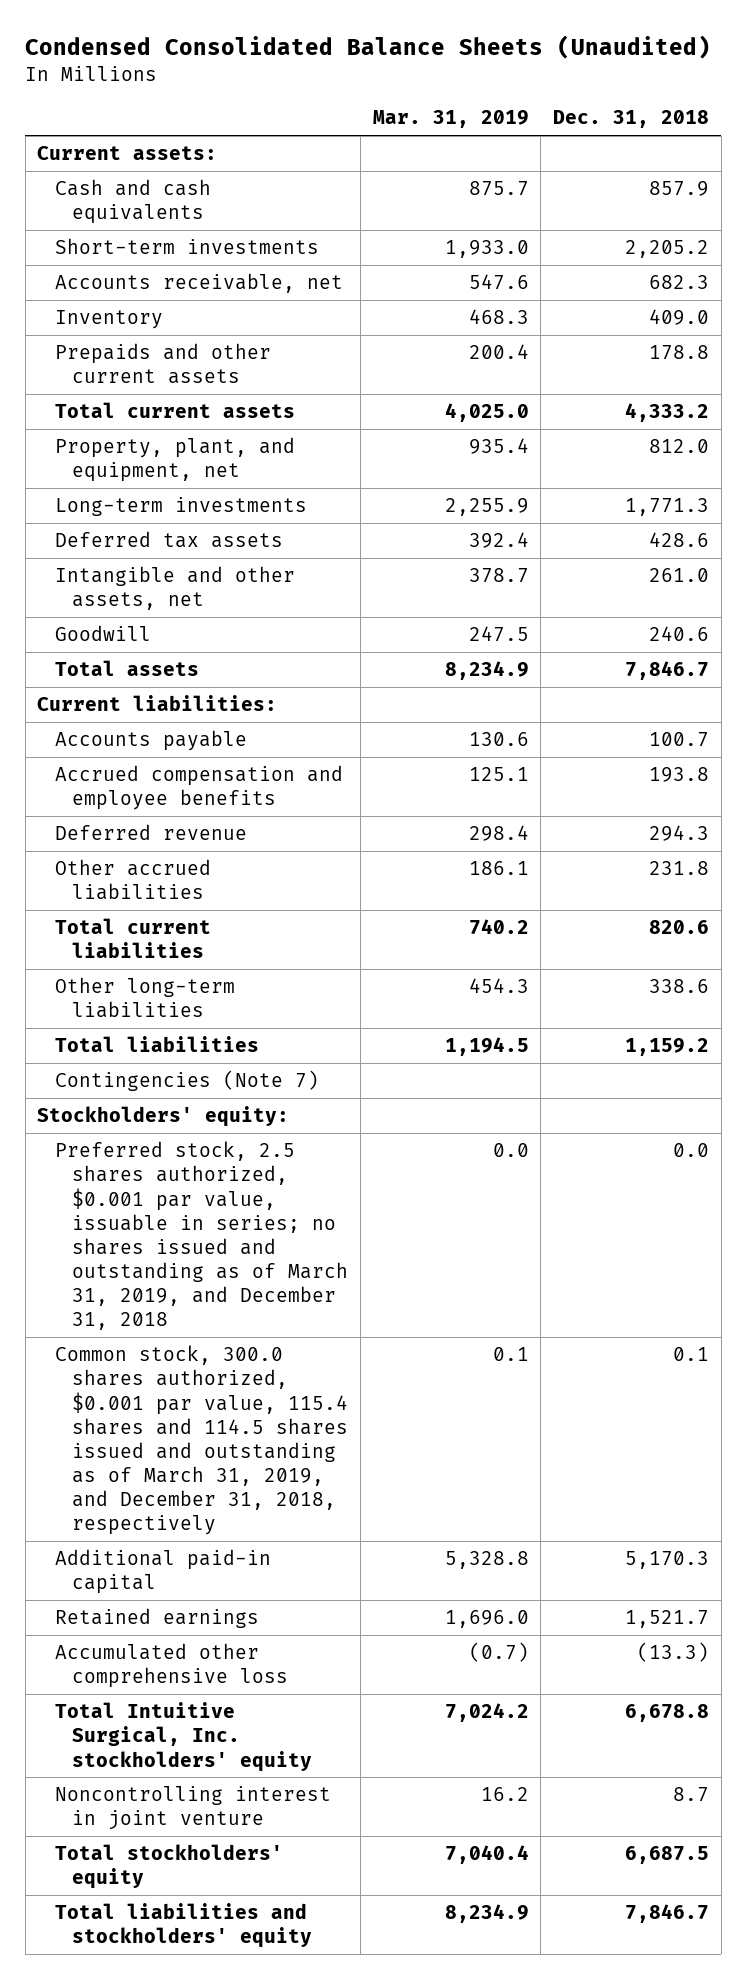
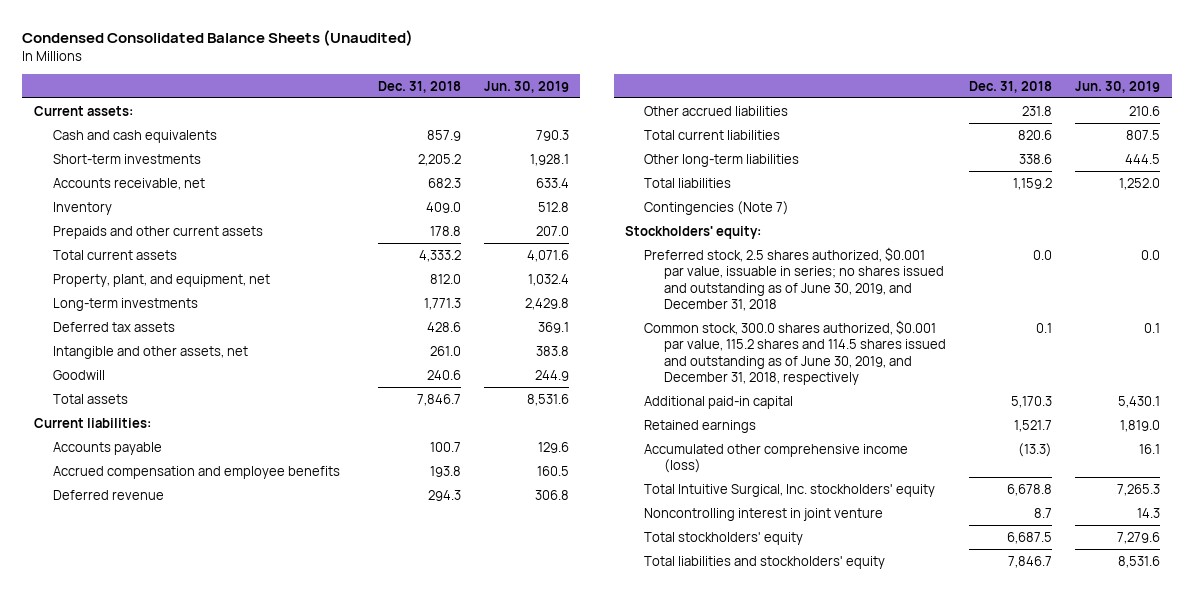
[372,110,529,129] Mar. 31, 2019 -> none
none -> [483,80,569,93] Jun. 30, 2019
[54,1141,349,1331] Preferred stock, 2.5 shares authorized, $0.001 par value, issuable in series; no shares issued and outstanding as of March 31, 2019, and December 31, 2018 -> [644,246,944,312] Preferred stock, 2.5 shares authorized, $0.001 par value, issuable in series; no shares issued and outstanding as of June 30, 2019, and December 31, 2018
[54,1345,349,1536] Common stock, 300.0 shares authorized, $0.001 par value, 115.4 shares and 114.5 shares issued and outstanding as of March 31, 2019, and December 31, 2018, respectively -> [644,319,946,386] Common stock, 300.0 shares authorized, $0.001 par value, 115.2 shares and 114.5 shares issued and outstanding as of June 30, 2019, and December 31, 2018, respectively
[54,1643,289,1689] Accumulated other comprehensive loss -> [644,443,909,474] Accumulated other comprehensive income (loss)

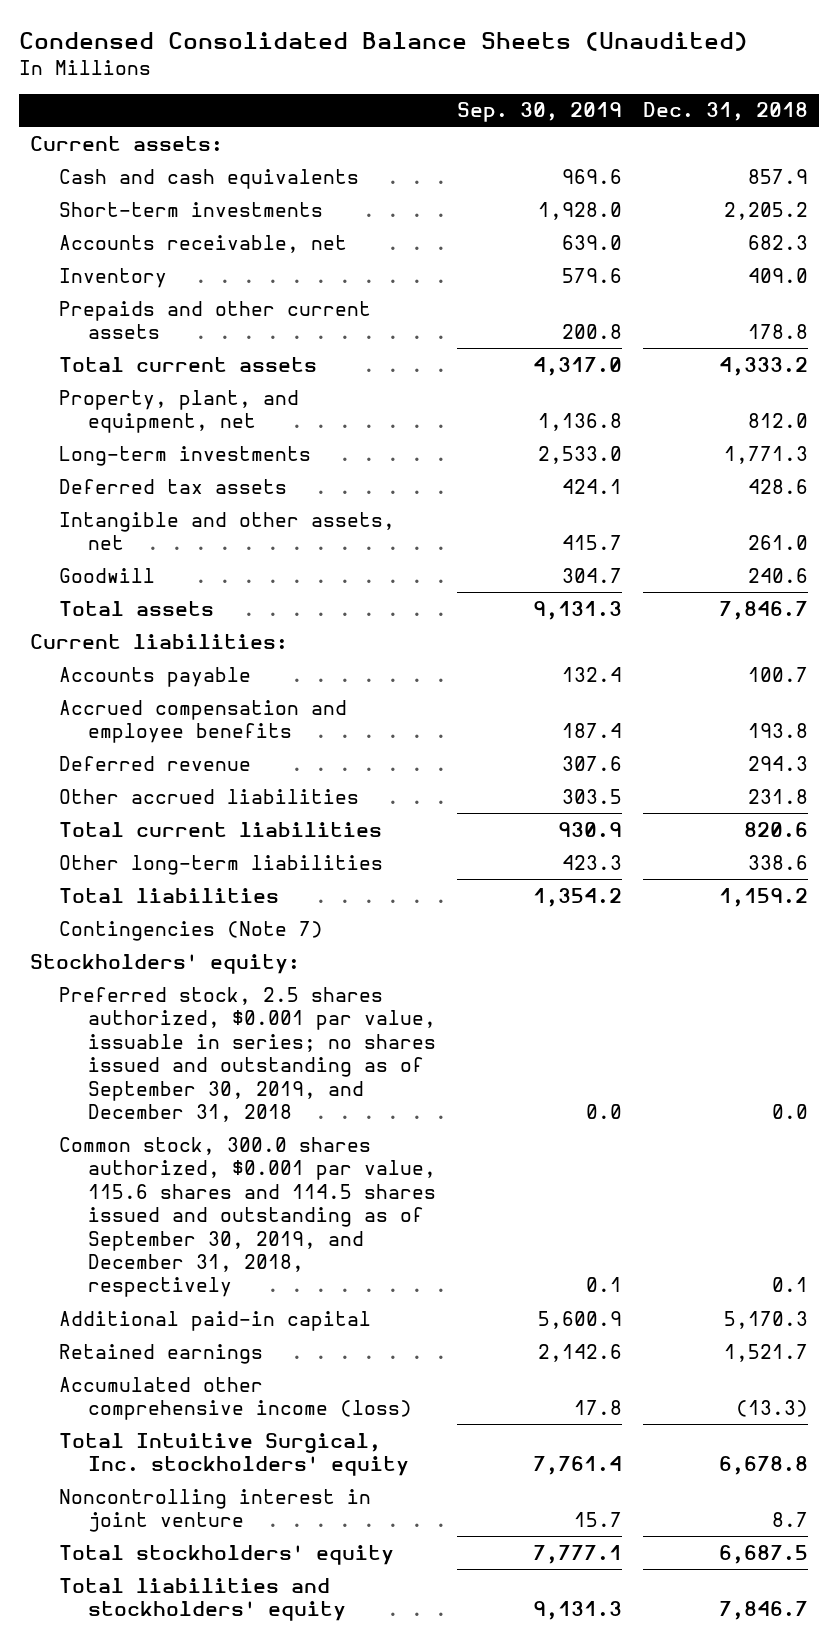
[483,80,569,93] Jun. 30, 2019 -> none
none -> [457,102,623,123] Sep. 30, 2019
[644,246,944,312] Preferred stock, 2.5 shares authorized, $0.001 par value, issuable in series; no shares issued and outstanding as of June 30, 2019, and December 31, 2018 -> [59,986,437,1123] Preferred stock, 2.5 shares authorized, $0.001 par value, issuable in series; no shares issued and outstanding as of September 30, 2019, and December 31, 2018
[644,319,946,386] Common stock, 300.0 shares authorized, $0.001 par value, 115.2 shares and 114.5 shares issued and outstanding as of June 30, 2019, and December 31, 2018, respectively -> [59,1136,437,1298] Common stock, 300.0 shares authorized, $0.001 par value, 115.6 shares and 114.5 shares issued and outstanding as of September 30, 2019, and December 31, 2018, respectively

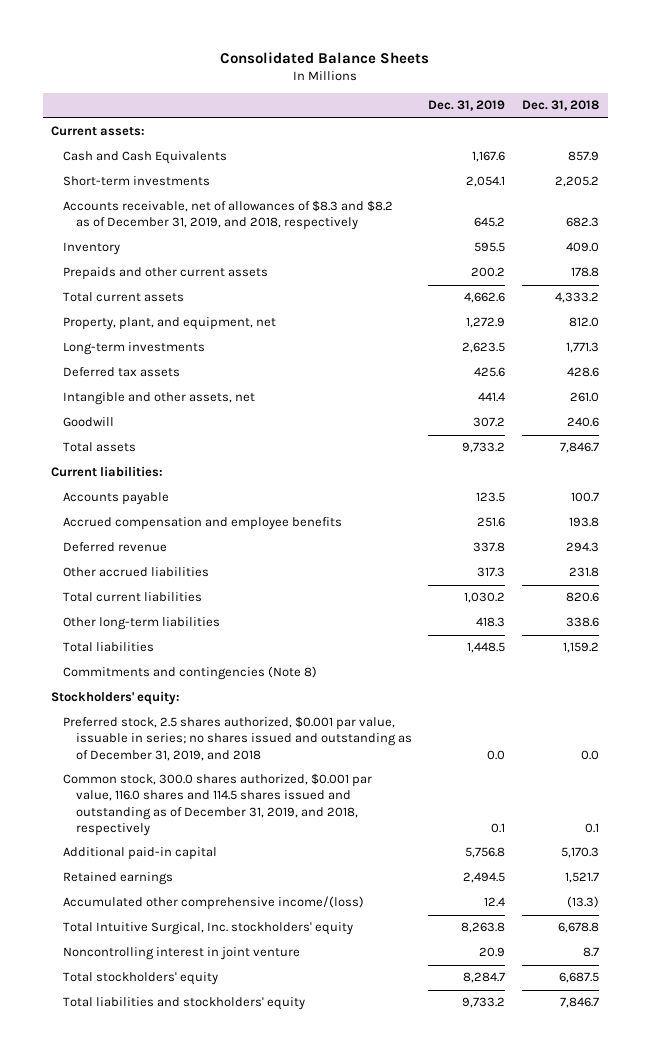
[19,31,749,51] Condensed Consolidated Balance Sheets (Unaudited) -> [220,51,430,64] Consolidated Balance Sheets
[457,102,623,123] Sep. 30, 2019 -> none
none -> [428,100,506,112] Dec. 31, 2019
[59,168,360,189] Cash and cash equivalents -> [63,151,228,165] Cash and Cash Equivalents
[59,234,348,253] Accounts receivable, net -> [63,200,394,231] Accounts receivable, net of allowances of $8.3 and $8.2 as of December 31, 2019, and 2018, respectively
[59,920,324,941] Contingencies (Note 7) -> [63,666,318,681] Commitments and contingencies (Note 8)
[59,986,437,1123] Preferred stock, 2.5 shares authorized, $0.001 par value, issuable in series; no shares issued and outstanding as of September 30, 2019, and December 31, 2018 -> [63,716,412,761] Preferred stock, 2.5 shares authorized, $0.001 par value, issuable in series; no shares issued and outstanding as of December 31, 2019, and 2018
[59,1136,437,1298] Common stock, 300.0 shares authorized, $0.001 par value, 115.6 shares and 114.5 shares issued and outstanding as of September 30, 2019, and December 31, 2018, respectively -> [63,773,373,836] Common stock, 300.0 shares authorized, $0.001 par value, 116.0 shares and 114.5 shares issued and outstanding as of December 31, 2019, and 2018, respectively
[59,1376,413,1421] Accumulated other comprehensive income (loss) -> [63,896,365,911] Accumulated other comprehensive income/(loss)

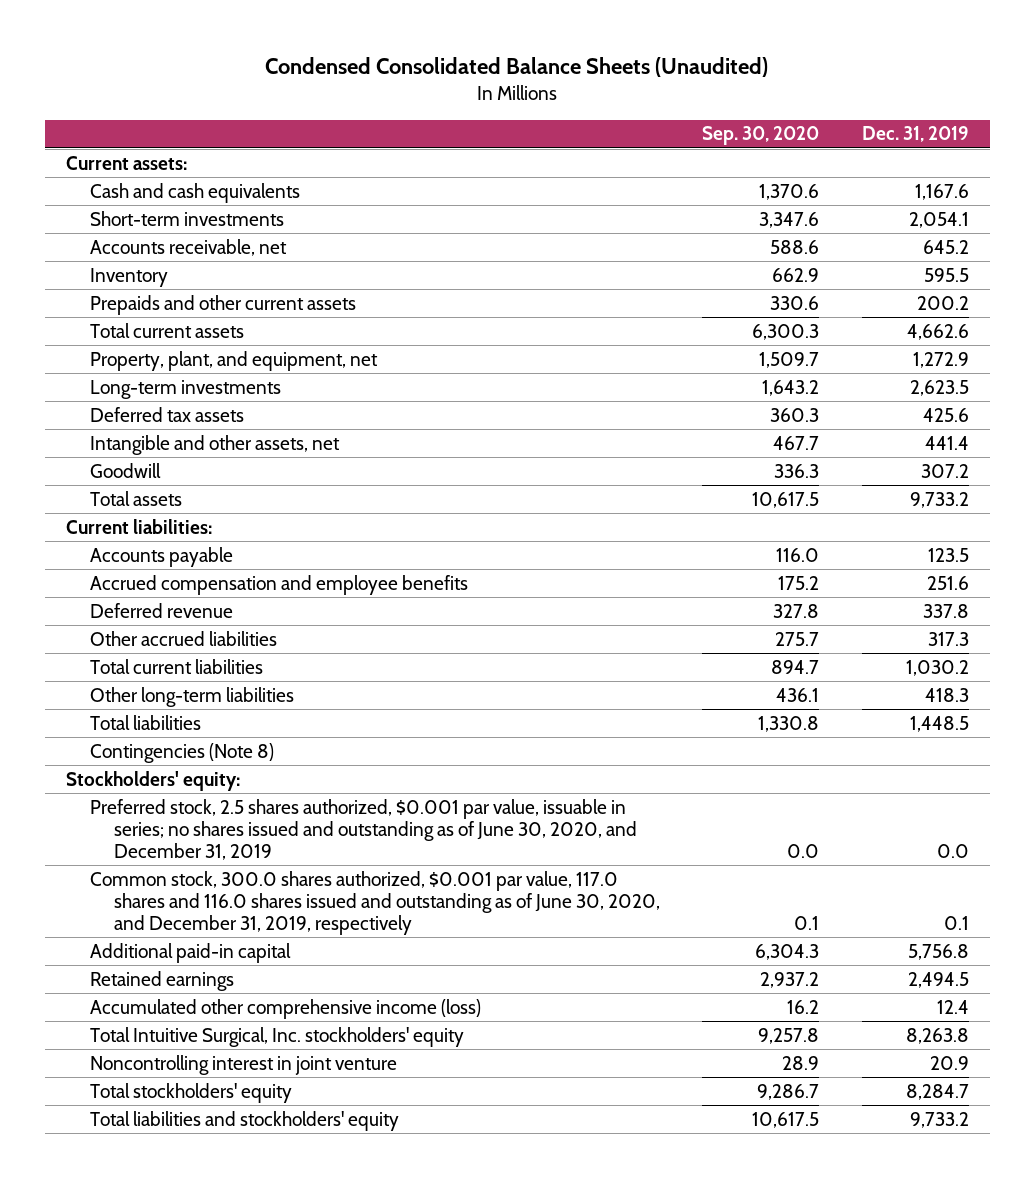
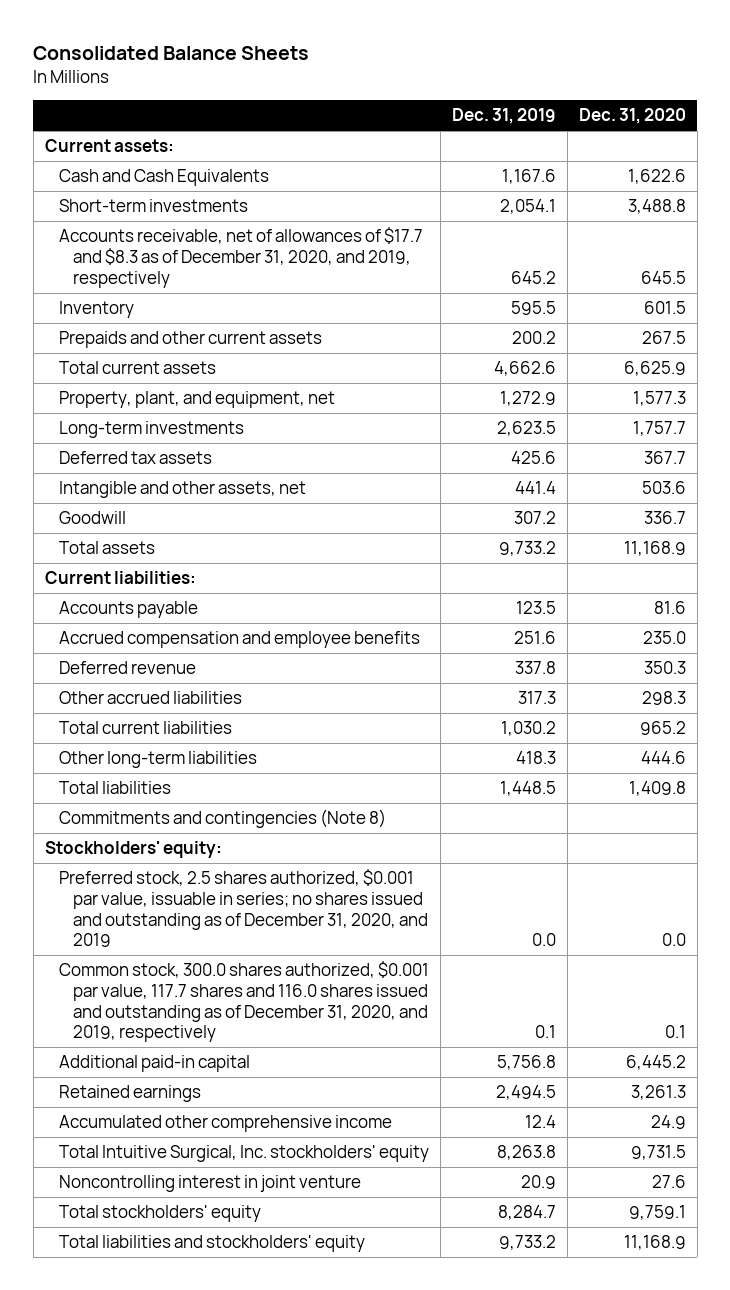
[265,57,769,78] Condensed Consolidated Balance Sheets (Unaudited) -> [33,45,310,60] Consolidated Balance Sheets
[702,126,820,146] Sep. 30, 2020 -> none
none -> [578,108,686,125] Dec. 31, 2020
[89,182,300,203] Cash and cash equivalents -> [59,169,270,187] Cash and Cash Equivalents
[89,238,287,256] Accounts receivable, net -> [59,227,424,288] Accounts receivable, net of allowances of $17.7 and $8.3 as of December 31, 2020, and 2019, respectively
[89,742,274,763] Contingencies (Note 8) -> [59,809,387,829] Commitments and contingencies (Note 8)
[89,798,637,861] Preferred stock, 2.5 shares authorized, $0.001 par value, issuable in series; no shares issued and outstanding as of June 30, 2020, and December 31, 2019 -> [59,869,429,948] Preferred stock, 2.5 shares authorized, $0.001 par value, issuable in series; no shares issued and outstanding as of December 31, 2020, and 2019
[89,870,660,936] Common stock, 300.0 shares authorized, $0.001 par value, 117.0 shares and 116.0 shares issued and outstanding as of June 30, 2020, and December 31, 2019, respectively -> [59,961,430,1043] Common stock, 300.0 shares authorized, $0.001 par value, 117.7 shares and 116.0 shares issued and outstanding as of December 31, 2020, and 2019, respectively
[89,998,481,1019] Accumulated other comprehensive income (loss) -> [59,1115,393,1133] Accumulated other comprehensive income

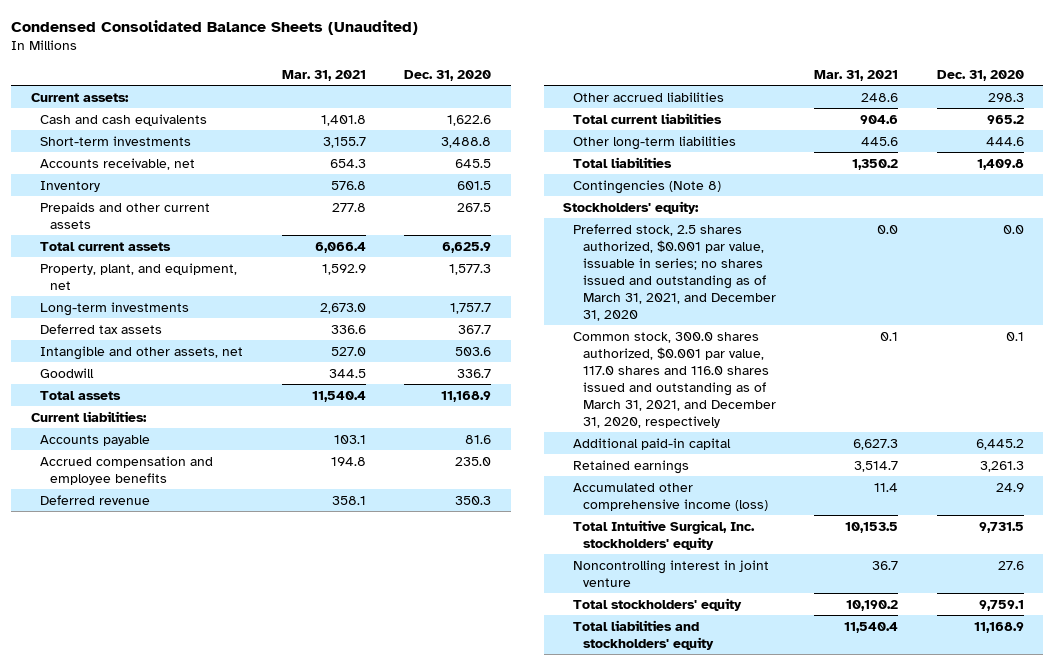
[33,45,310,60] Consolidated Balance Sheets -> [11,19,419,35] Condensed Consolidated Balance Sheets (Unaudited)
[451,108,556,125] Dec. 31, 2019 -> none
none -> [281,69,366,81] Mar. 31, 2021
[59,169,270,187] Cash and Cash Equivalents -> [40,113,208,126] Cash and cash equivalents
[59,227,424,288] Accounts receivable, net of allowances of $17.7 and $8.3 as of December 31, 2020, and 2019, respectively -> [40,157,196,170] Accounts receivable, net
[59,809,387,829] Commitments and contingencies (Note 8) -> [572,179,721,194] Contingencies (Note 8)
[59,869,429,948] Preferred stock, 2.5 shares authorized, $0.001 par value, issuable in series; no shares issued and outstanding as of December 31, 2020, and 2019 -> [572,223,776,321] Preferred stock, 2.5 shares authorized, $0.001 par value, issuable in series; no shares issued and outstanding as of March 31, 2021, and December 31, 2020
[59,961,430,1043] Common stock, 300.0 shares authorized, $0.001 par value, 117.7 shares and 116.0 shares issued and outstanding as of December 31, 2020, and 2019, respectively -> [572,331,776,428] Common stock, 300.0 shares authorized, $0.001 par value, 117.0 shares and 116.0 shares issued and outstanding as of March 31, 2021, and December 31, 2020, respectively
[59,1115,393,1133] Accumulated other comprehensive income -> [572,482,768,511] Accumulated other comprehensive income (loss)

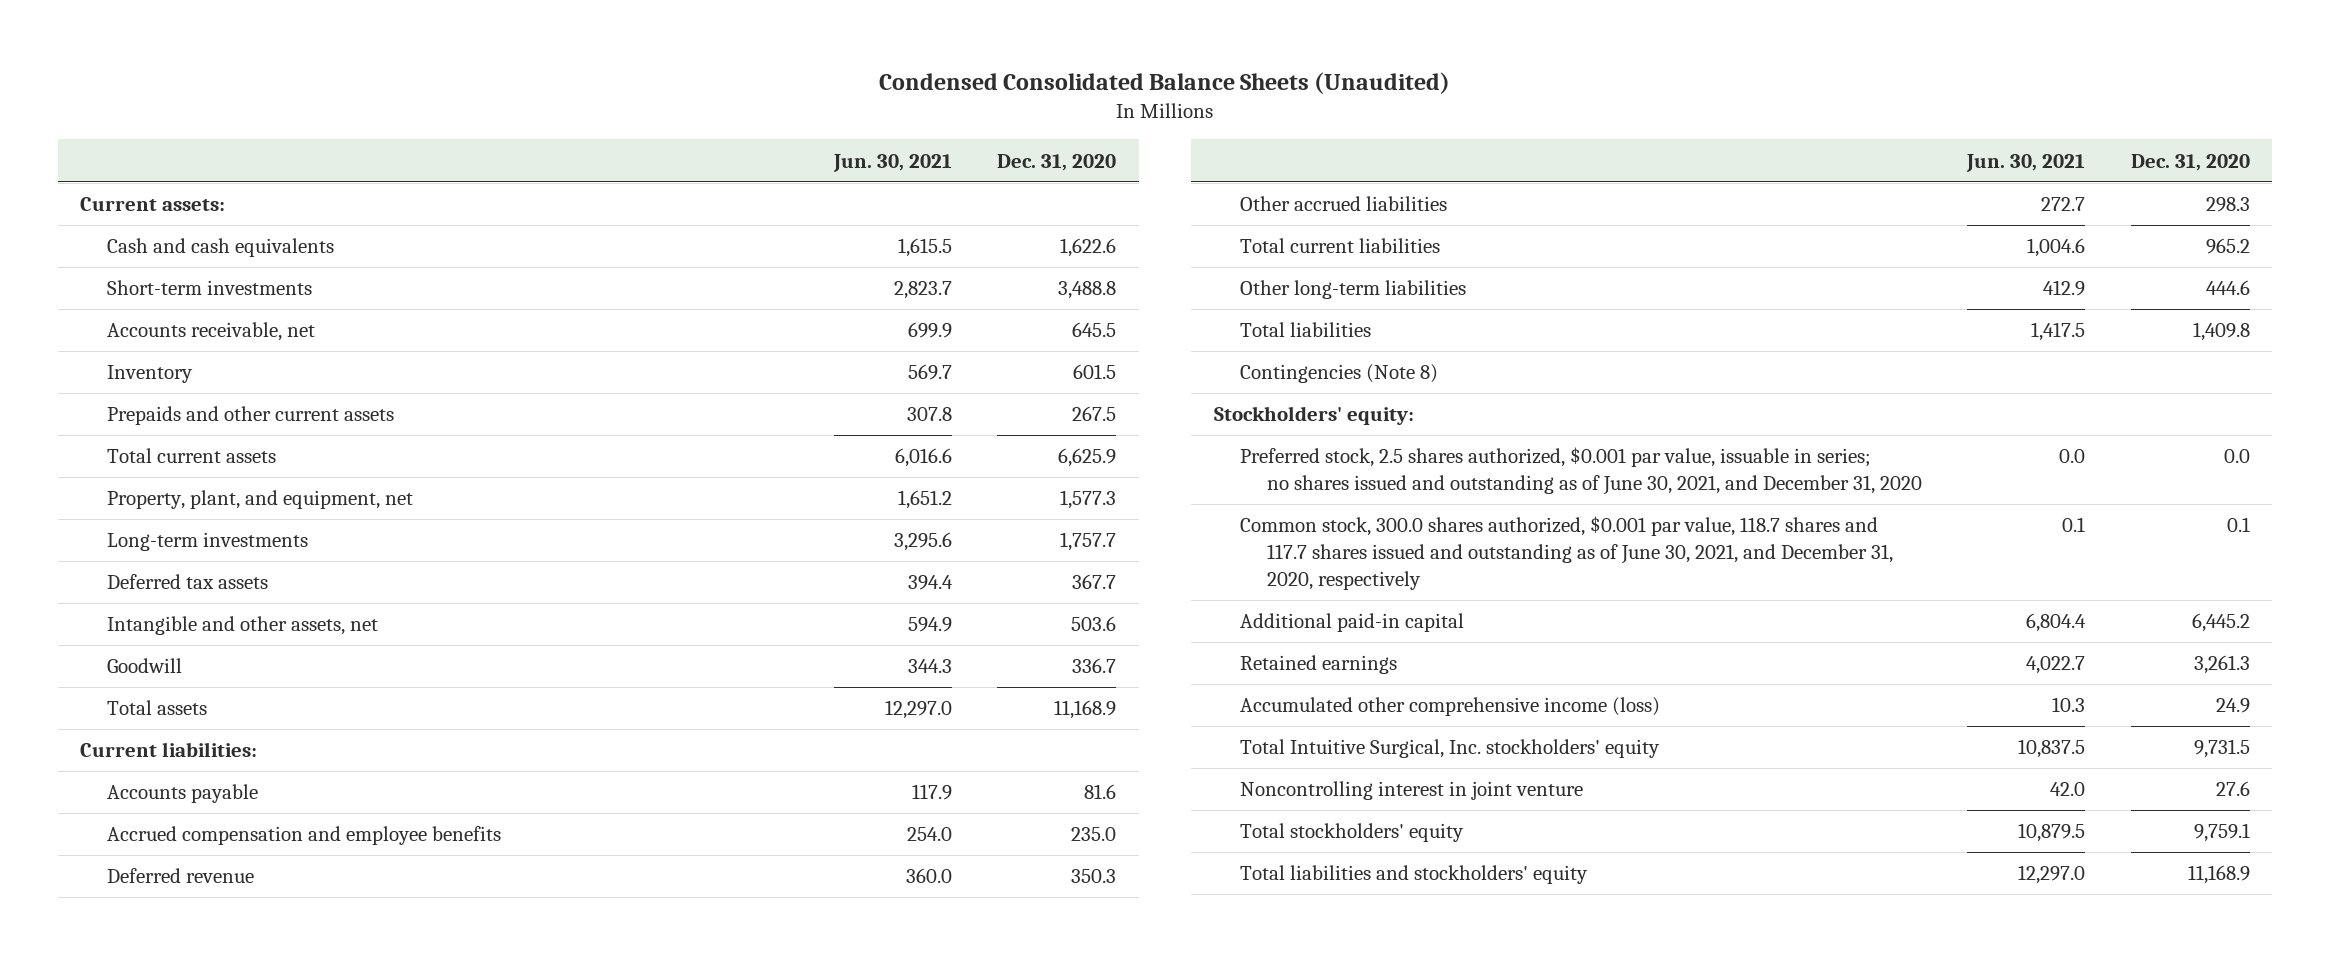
[281,69,366,81] Mar. 31, 2021 -> none
none -> [832,153,952,172] Jun. 30, 2021
[572,223,776,321] Preferred stock, 2.5 shares authorized, $0.001 par value, issuable in series; no shares issued and outstanding as of March 31, 2021, and December 31, 2020 -> [1240,447,1922,496] Preferred stock, 2.5 shares authorized, $0.001 par value, issuable in series; no shares issued and outstanding as of June 30, 2021, and December 31, 2020
[572,331,776,428] Common stock, 300.0 shares authorized, $0.001 par value, 117.0 shares and 116.0 shares issued and outstanding as of March 31, 2021, and December 31, 2020, respectively -> [1240,516,1893,590] Common stock, 300.0 shares authorized, $0.001 par value, 118.7 shares and 117.7 shares issued and outstanding as of June 30, 2021, and December 31, 2020, respectively

